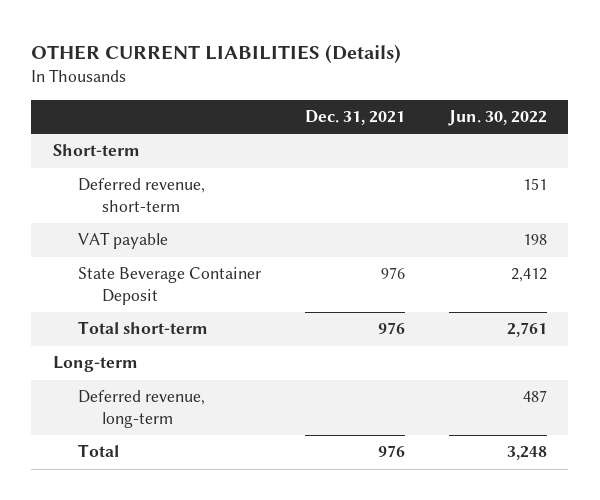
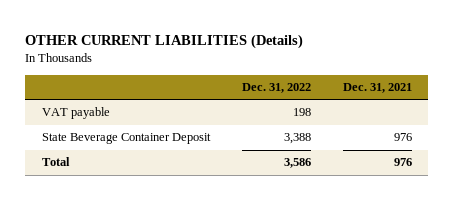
[447,110,547,127] Jun. 30, 2022 -> none
none -> [241,83,311,94] Dec. 31, 2022
[53,144,141,157] Short-term -> none
[77,178,205,213] Deferred revenue, short-term -> none
[77,321,208,335] Total short-term -> none
[53,356,139,373] Long-term -> none
[77,390,205,429] Deferred revenue, long-term -> none

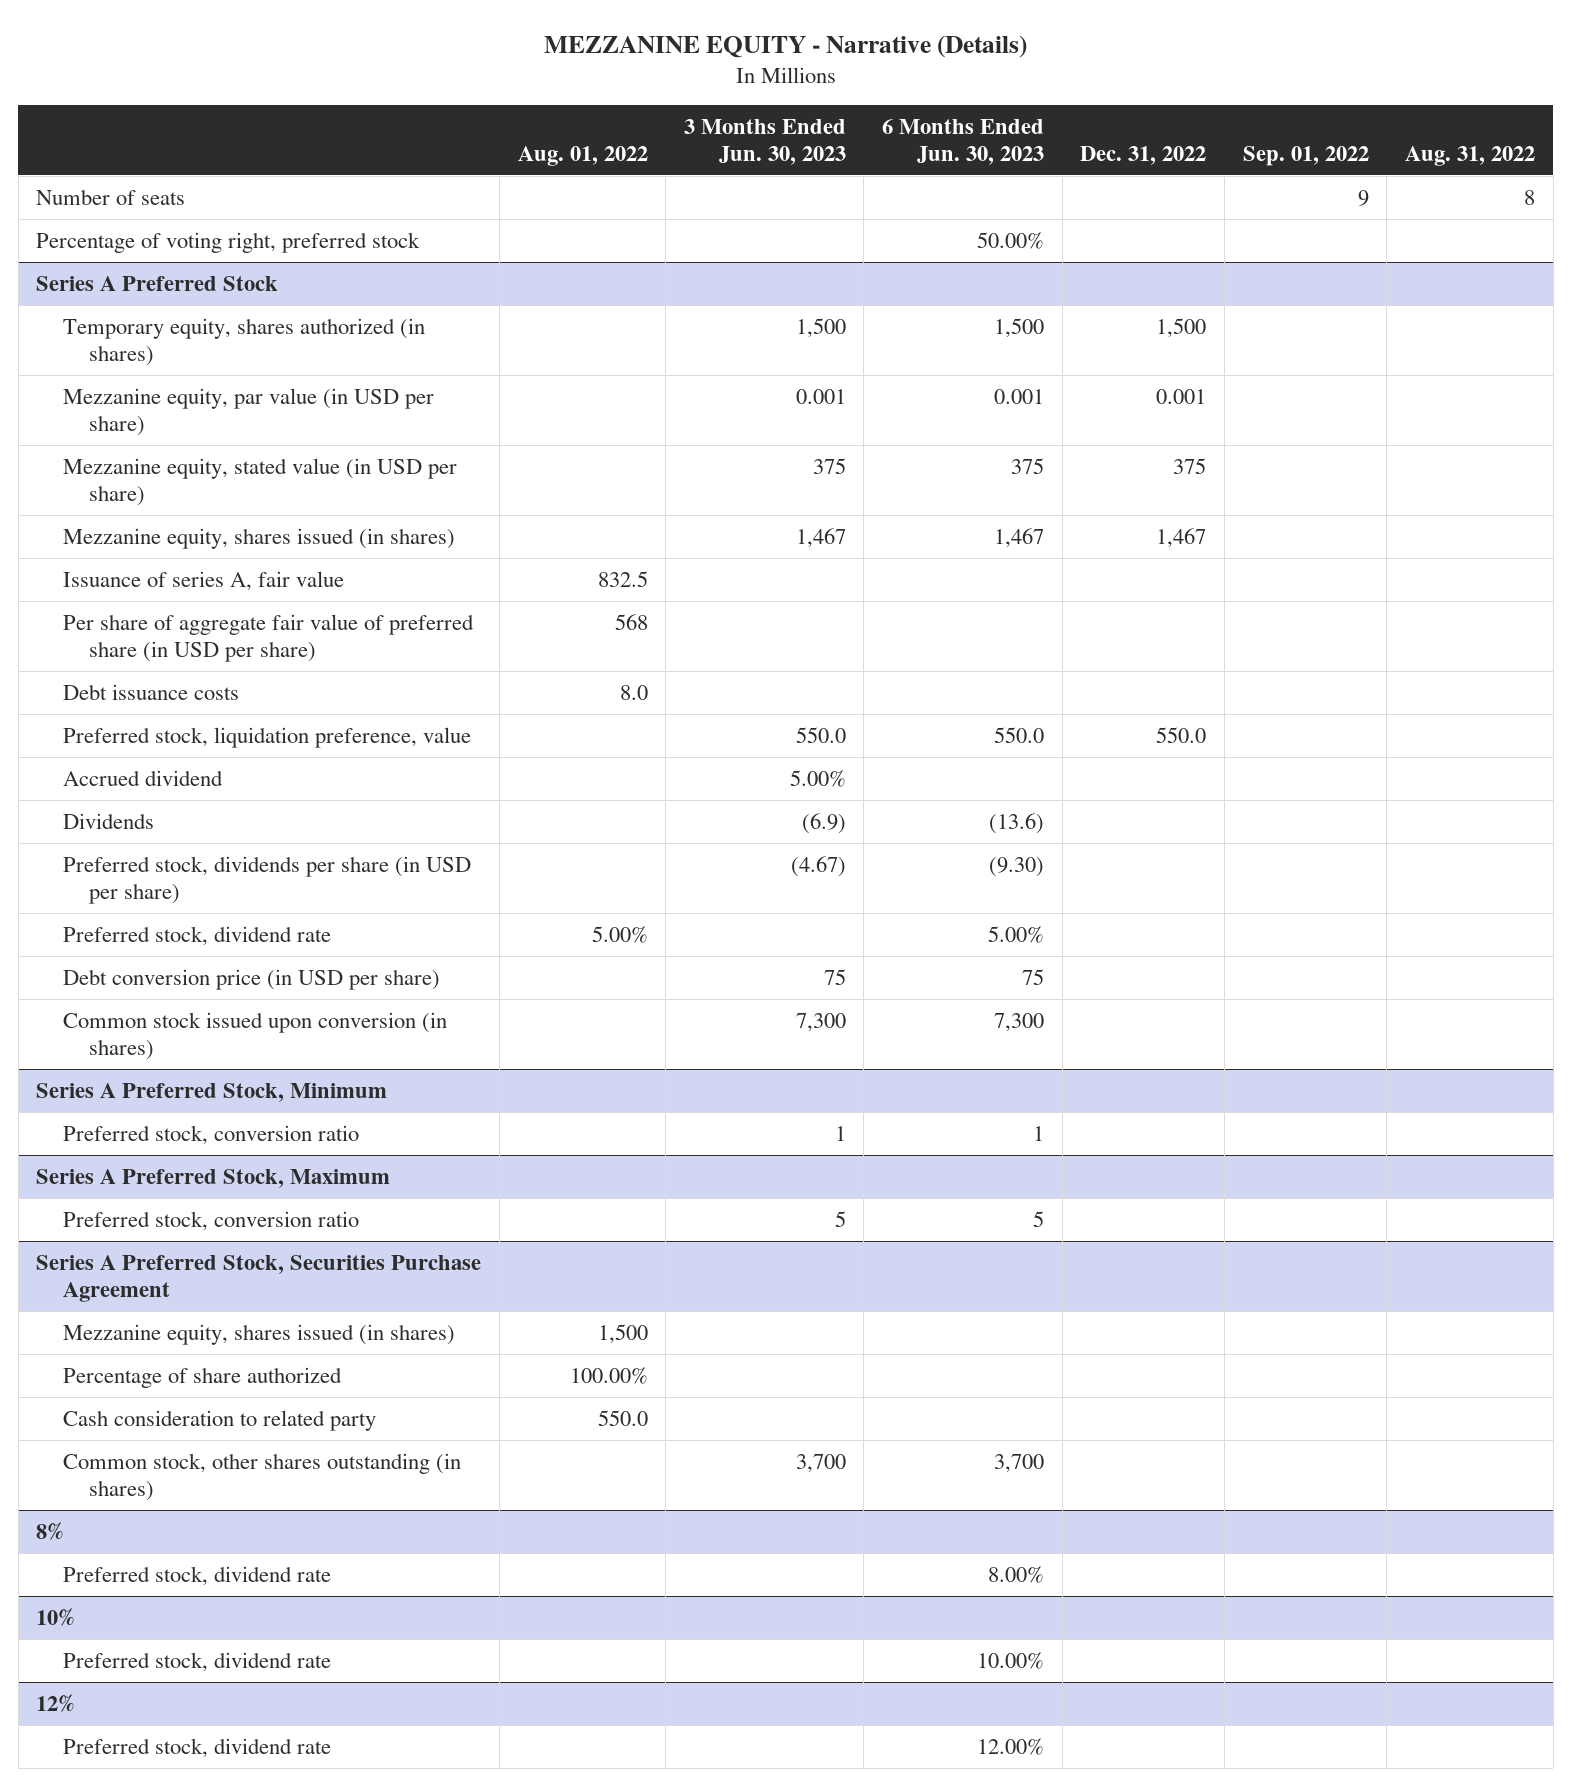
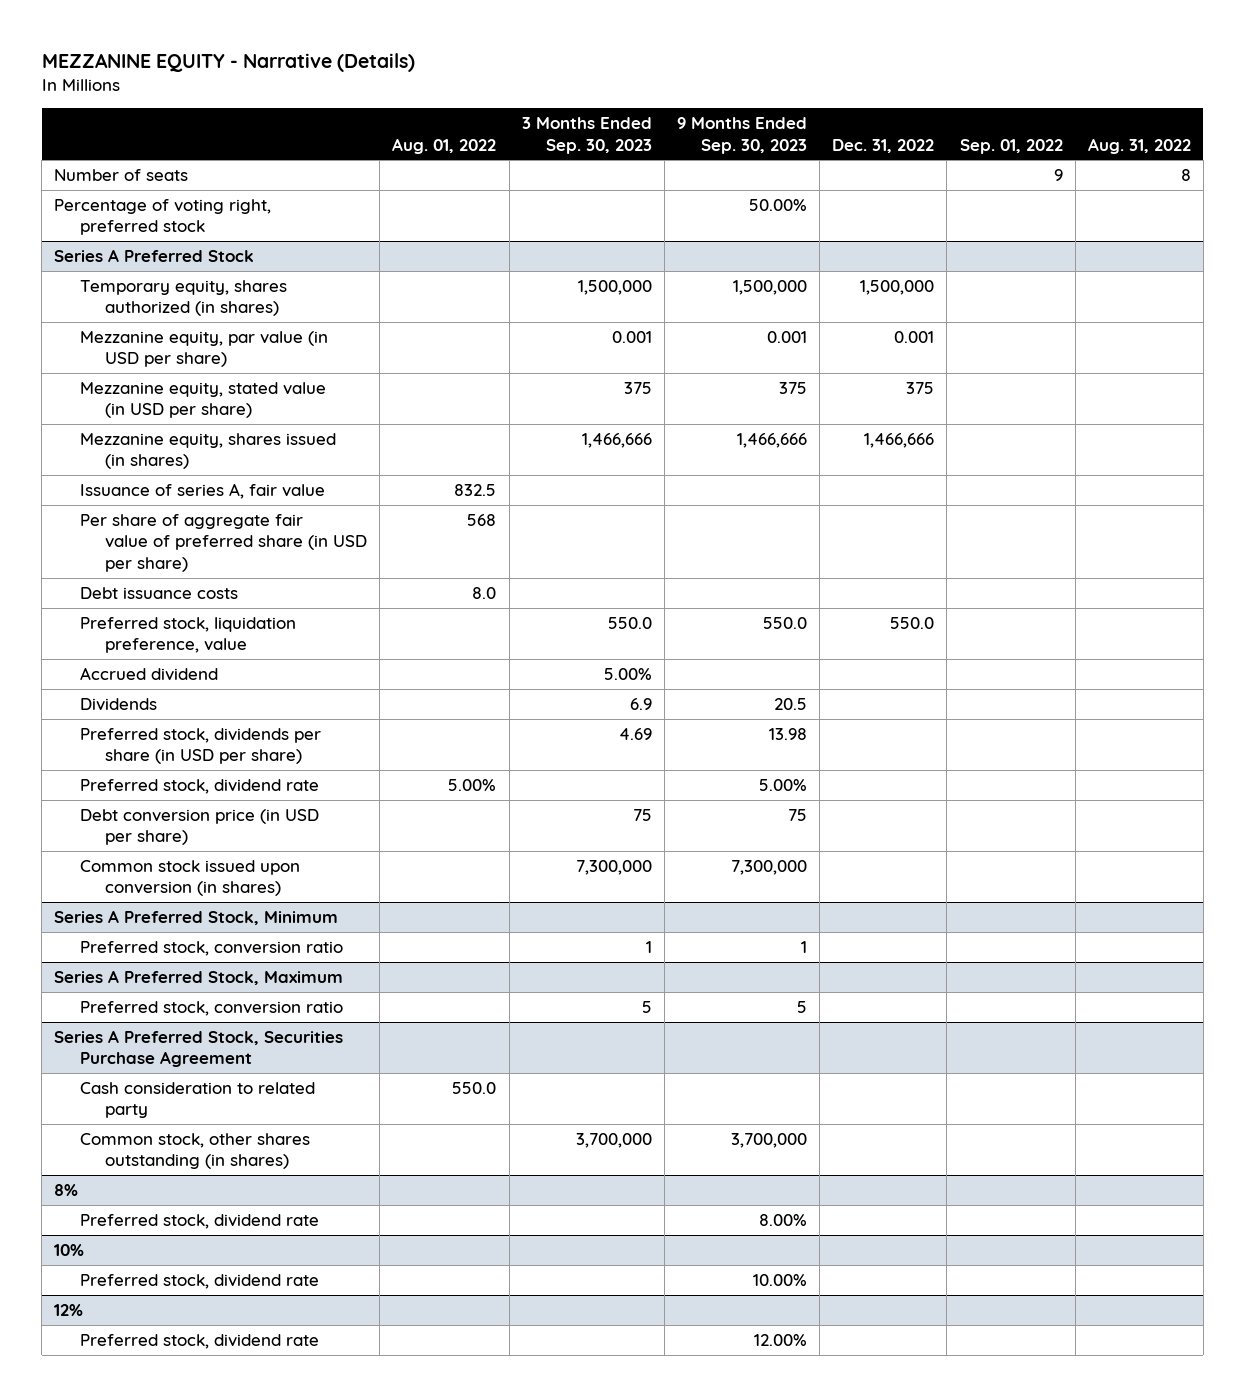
[683,118,846,165] 3 Months Ended Jun. 30, 2023 -> none
[882,118,1045,165] 6 Months Ended Jun. 30, 2023 -> none
none -> [521,117,652,154] 3 Months Ended Sep. 30, 2023
none -> [676,117,807,154] 9 Months Ended Sep. 30, 2023
[1156,317,1207,338] 1,500 -> [860,279,935,295] 1,500,000
[1156,527,1207,548] 1,467 -> [864,432,935,448] 1,466,666
[62,1323,455,1345] Mezzanine equity, shares issued (in shares) -> none
[62,1366,342,1388] Percentage of share authorized -> none

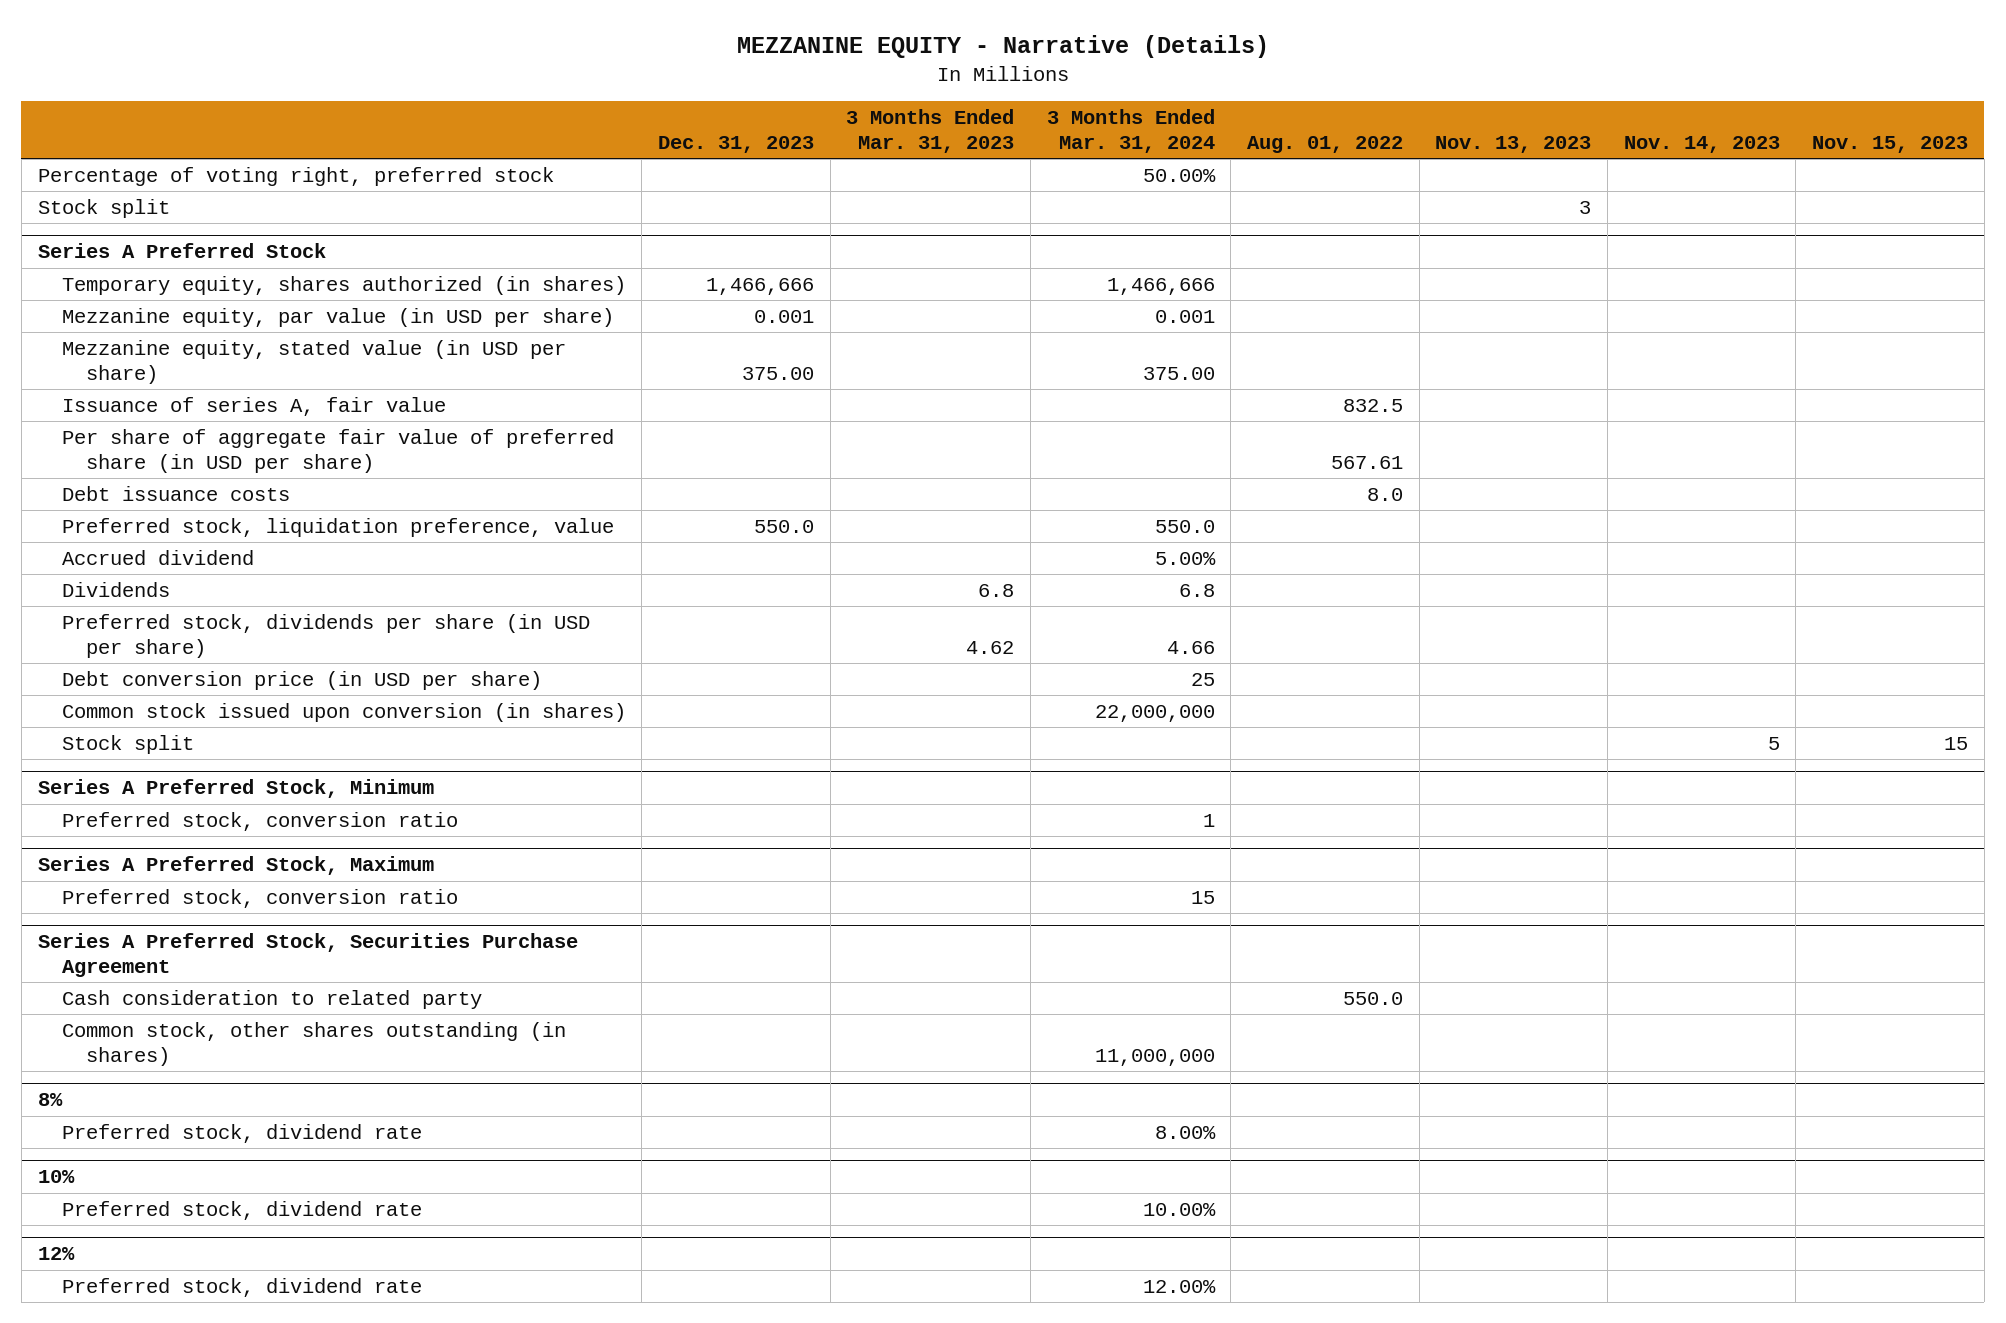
[521,117,652,154] 3 Months Ended Sep. 30, 2023 -> none
[676,117,807,154] 9 Months Ended Sep. 30, 2023 -> none
[832,138,935,153] Dec. 31, 2022 -> none
[959,138,1063,154] Sep. 01, 2022 -> none
[1087,137,1191,154] Aug. 31, 2022 -> none
none -> [657,135,814,153] Dec. 31, 2023
none -> [846,109,1015,153] 3 Months Ended Mar. 31, 2023
none -> [1046,109,1215,153] 3 Months Ended Mar. 31, 2024
none -> [1435,135,1592,153] Nov. 13, 2023
none -> [1623,135,1780,153] Nov. 14, 2023
none -> [1811,135,1968,153] Nov. 15, 2023
[54,168,189,181] Number of seats -> none
none -> [37,198,170,218] Stock split
[79,432,336,470] Mezzanine equity, shares issued (in shares) -> none
[467,513,497,526] 568 -> [1330,455,1403,469] 567.61
[79,778,319,794] Preferred stock, dividend rate -> none
none -> [61,734,194,754] Stock split

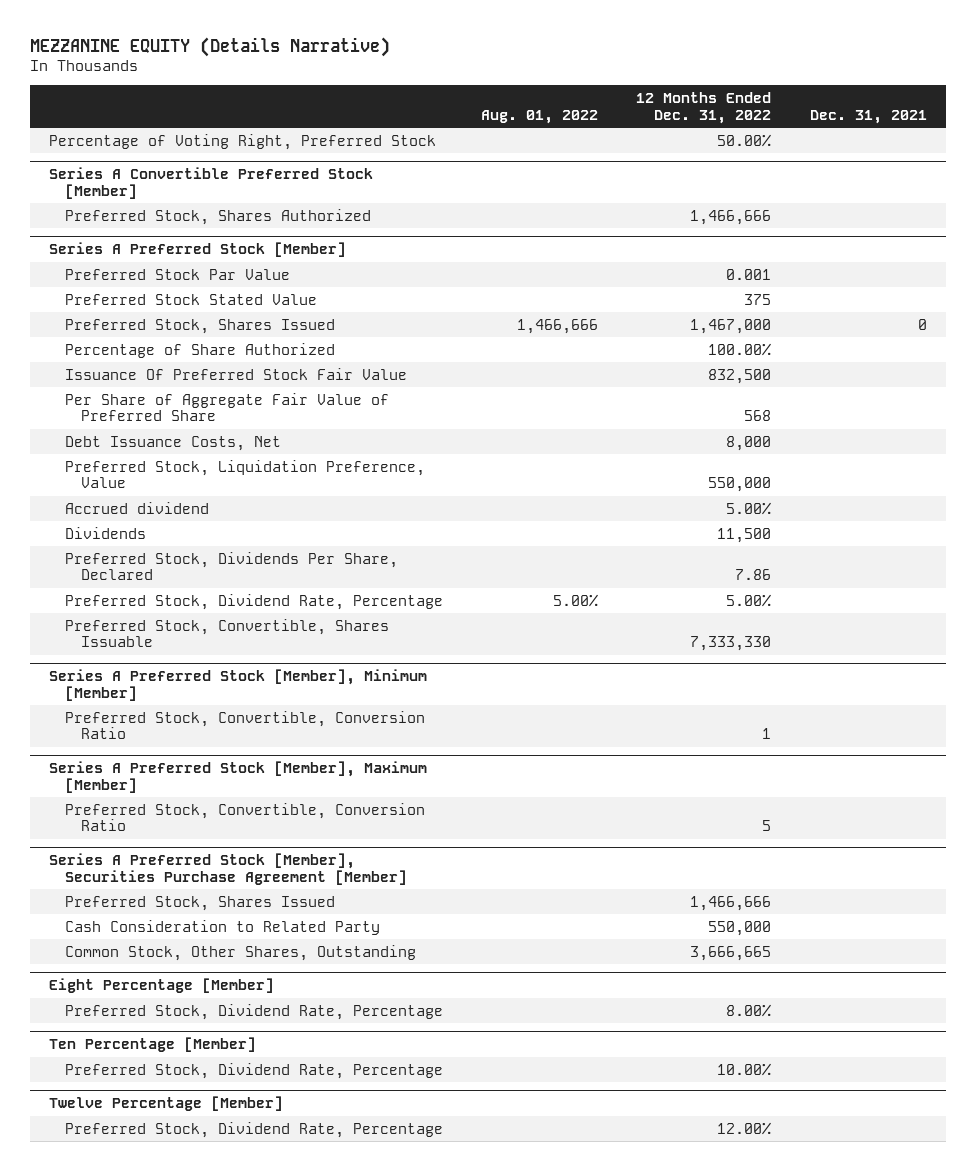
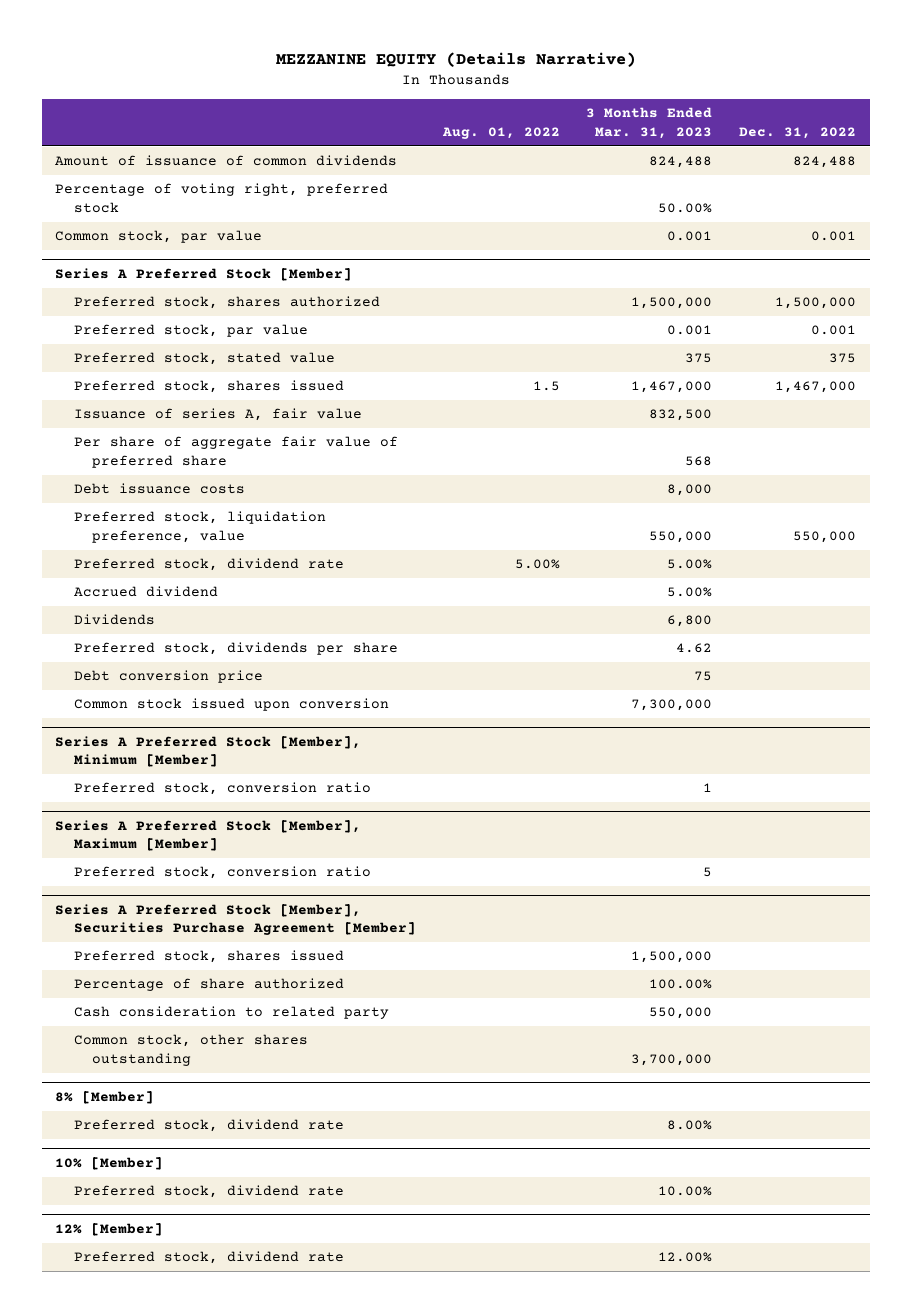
[636,91,772,124] 12 Months Ended Dec. 31, 2022 -> none
[809,109,927,124] Dec. 31, 2021 -> none
none -> [586,107,713,139] 3 Months Ended Mar. 31, 2023
none -> [739,126,857,139] Dec. 31, 2022
[48,166,373,199] Series A Convertible Preferred Stock [Member] -> none
[64,208,371,225] Preferred Stock, Shares Authorized -> none
none -> [55,155,398,167] Amount of issuance of common dividends
[48,133,436,150] Percentage of Voting Right, Preferred Stock -> [55,183,389,214] Percentage of voting right, preferred stock
none -> [55,230,263,244] Common stock, par value
[64,342,335,358] Percentage of Share Authorized -> none
none -> [73,296,380,310] Preferred stock, shares authorized
[64,268,290,280] Preferred Stock Par Value -> [73,324,308,338] Preferred stock, par value
[64,293,317,305] Preferred Stock Stated Value -> [73,352,335,366] Preferred stock, stated value
[64,318,335,334] Preferred Stock, Shares Issued -> [73,380,344,394] Preferred stock, shares issued
[517,318,599,334] 1,466,666 -> [532,381,560,392] 1.5
[64,367,407,380] Issuance Of Preferred Stock Fair Value -> [73,408,362,422] Issuance of series A, fair value
[64,392,389,422] Per Share of Aggregate Fair Value of Preferred Share -> [73,436,398,469] Per share of aggregate fair value of preferred share
[64,435,281,451] Debt Issuance Costs, Net -> [73,483,245,495] Debt issuance costs
[64,459,425,489] Preferred Stock, Liquidation Preference, Value -> [73,511,326,544] Preferred stock, liquidation preference, value
none -> [73,558,344,572] Preferred stock, dividend rate
[64,593,443,610] Preferred Stock, Dividend Rate, Percentage -> none
[64,551,398,581] Preferred Stock, Dividends Per Share, Declared -> [73,642,398,656] Preferred stock, dividends per share
none -> [73,670,263,684] Debt conversion price
[64,618,389,648] Preferred Stock, Convertible, Shares Issuable -> [73,698,389,712] Common stock issued upon conversion
[64,710,425,740] Preferred Stock, Convertible, Conversion Ratio -> [73,782,371,796] Preferred stock, conversion ratio
[64,802,425,832] Preferred Stock, Convertible, Conversion Ratio -> [73,866,371,880] Preferred stock, conversion ratio
[64,895,335,911] Preferred Stock, Shares Issued -> [73,950,344,964] Preferred stock, shares issued
none -> [73,978,344,992] Percentage of share authorized
[64,919,380,935] Cash Consideration to Related Party -> [73,1006,389,1020] Cash consideration to related party
[64,944,416,961] Common Stock, Other Shares, Outstanding -> [73,1034,308,1067] Common stock, other shares outstanding
[48,977,274,993] Eight Percentage [Member] -> [55,1090,155,1104] 8% [Member]
[64,1003,443,1020] Preferred Stock, Dividend Rate, Percentage -> [73,1119,344,1133] Preferred stock, dividend rate
[48,1036,256,1052] Ten Percentage [Member] -> [55,1156,164,1170] 10% [Member]
[64,1062,443,1079] Preferred Stock, Dividend Rate, Percentage -> [73,1185,344,1199] Preferred stock, dividend rate
[48,1095,283,1111] Twelve Percentage [Member] -> [55,1222,164,1236] 12% [Member]
[64,1121,443,1138] Preferred Stock, Dividend Rate, Percentage -> [73,1251,344,1265] Preferred stock, dividend rate

